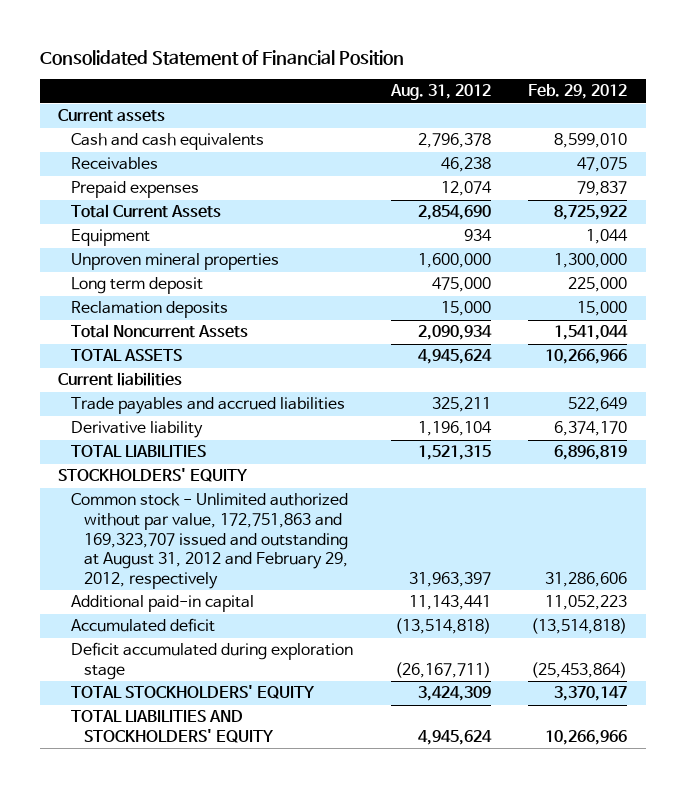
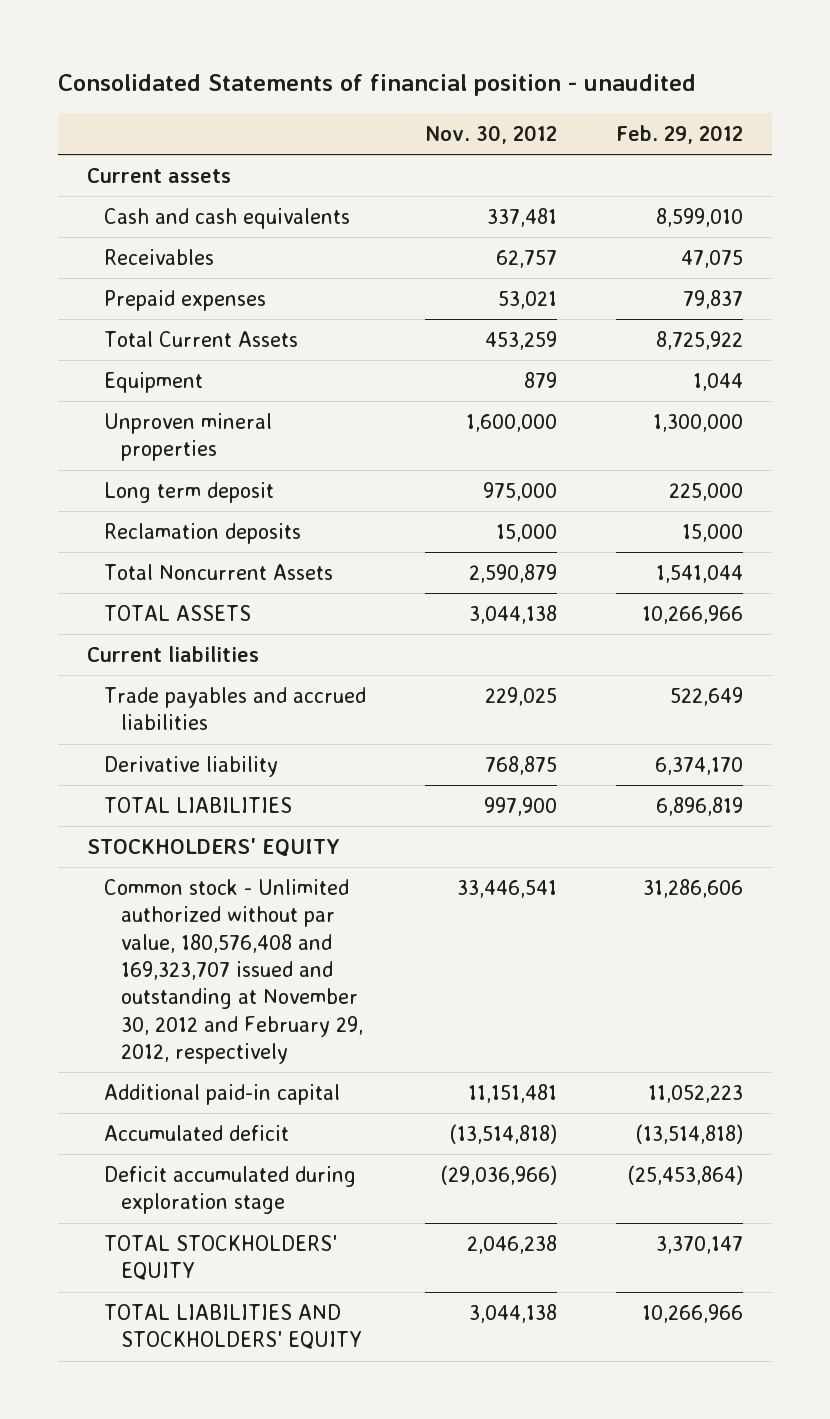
[39,49,404,66] Consolidated Statement of Financial Position -> [58,74,697,97] Consolidated Statements of financial position - unaudited
[389,84,491,101] Aug. 31, 2012 -> none
none -> [424,124,557,144] Nov. 30, 2012
[71,493,349,590] Common stock - Unlimited authorized without par value, 172,751,863 and 169,323,707 issued and outstanding at August 31, 2012 and February 29, 2012, respectively -> [104,878,363,1065] Common stock - Unlimited authorized without par value, 180,576,408 and 169,323,707 issued and outstanding at November 30, 2012 and February 29, 2012, respectively

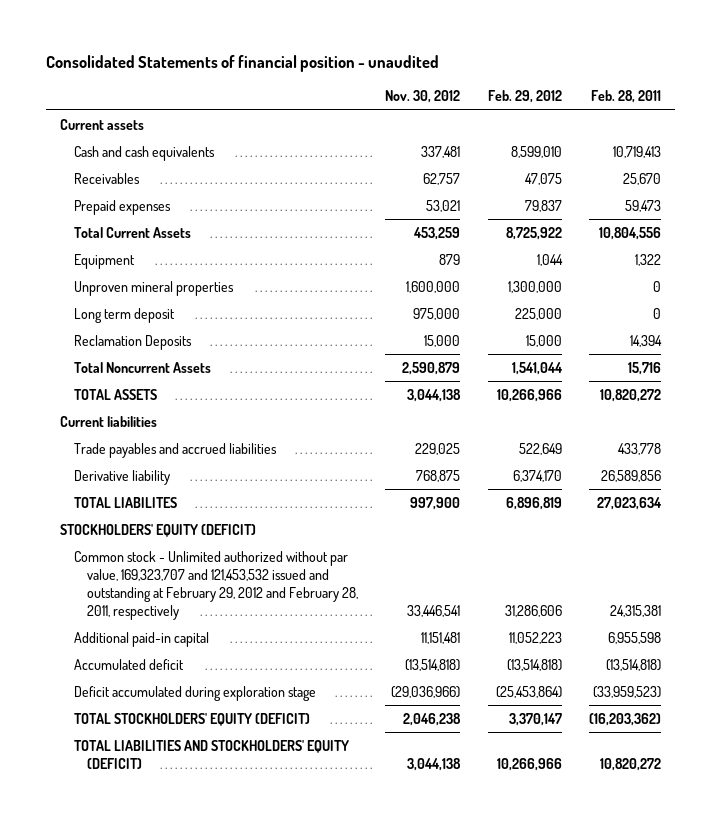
none -> [590,90,661,104] Feb. 28, 2011
[104,522,302,544] Reclamation deposits -> [73,334,192,350] Reclamation Deposits
[104,796,293,813] TOTAL LIABILITIES -> [73,496,177,508] TOTAL LIABILITES
[87,837,341,857] STOCKHOLDERS' EQUITY -> [59,523,256,537] STOCKHOLDERS' EQUITY (DEFICIT)
[104,878,363,1065] Common stock - Unlimited authorized without par value, 180,576,408 and 169,323,707 issued and outstanding at November 30, 2012 and February 29, 2012, respectively -> [73,550,359,620] Common stock - Unlimited authorized without par value, 169,323,707 and 121,453,532 issued and outstanding at February 29, 2012 and February 28, 2011, respectively
[104,1234,338,1281] TOTAL STOCKHOLDERS' EQUITY -> [73,712,310,726] TOTAL STOCKHOLDERS' EQUITY (DEFICIT)
[104,1303,362,1350] TOTAL LIABILITIES AND STOCKHOLDERS' EQUITY -> [73,739,349,769] TOTAL LIABILITIES AND STOCKHOLDERS' EQUITY (DEFICIT)

